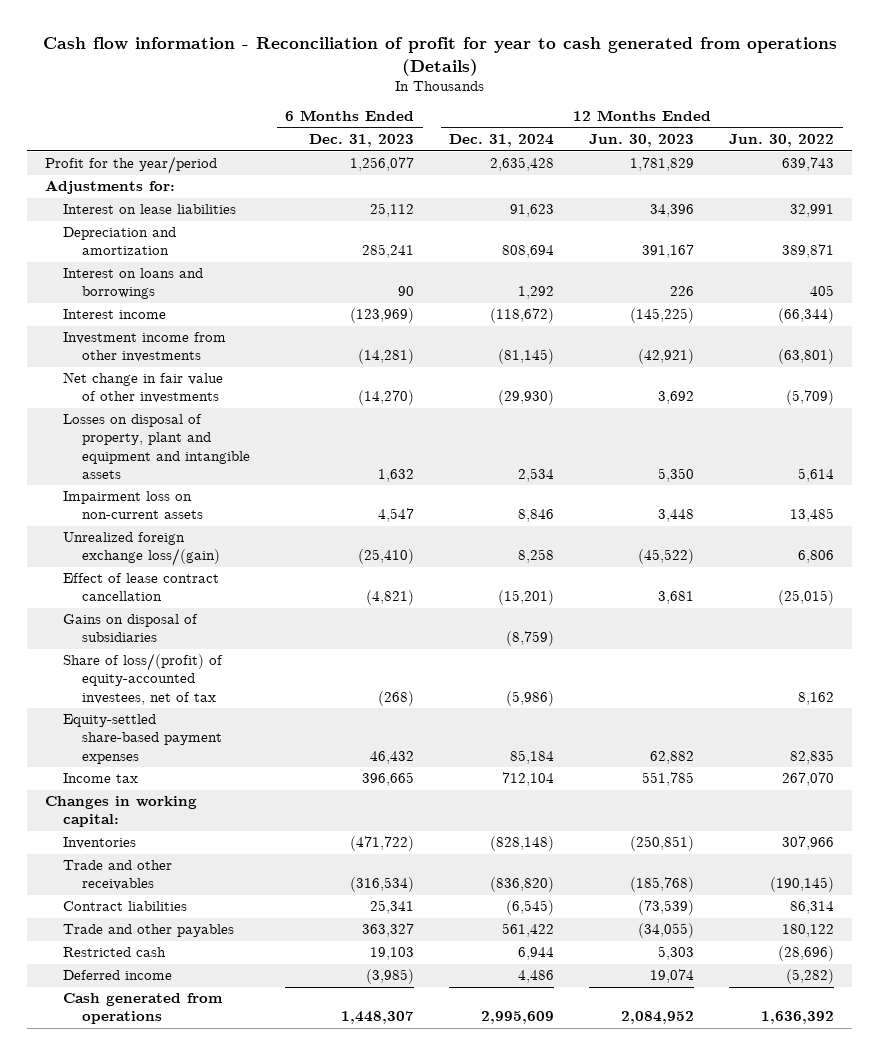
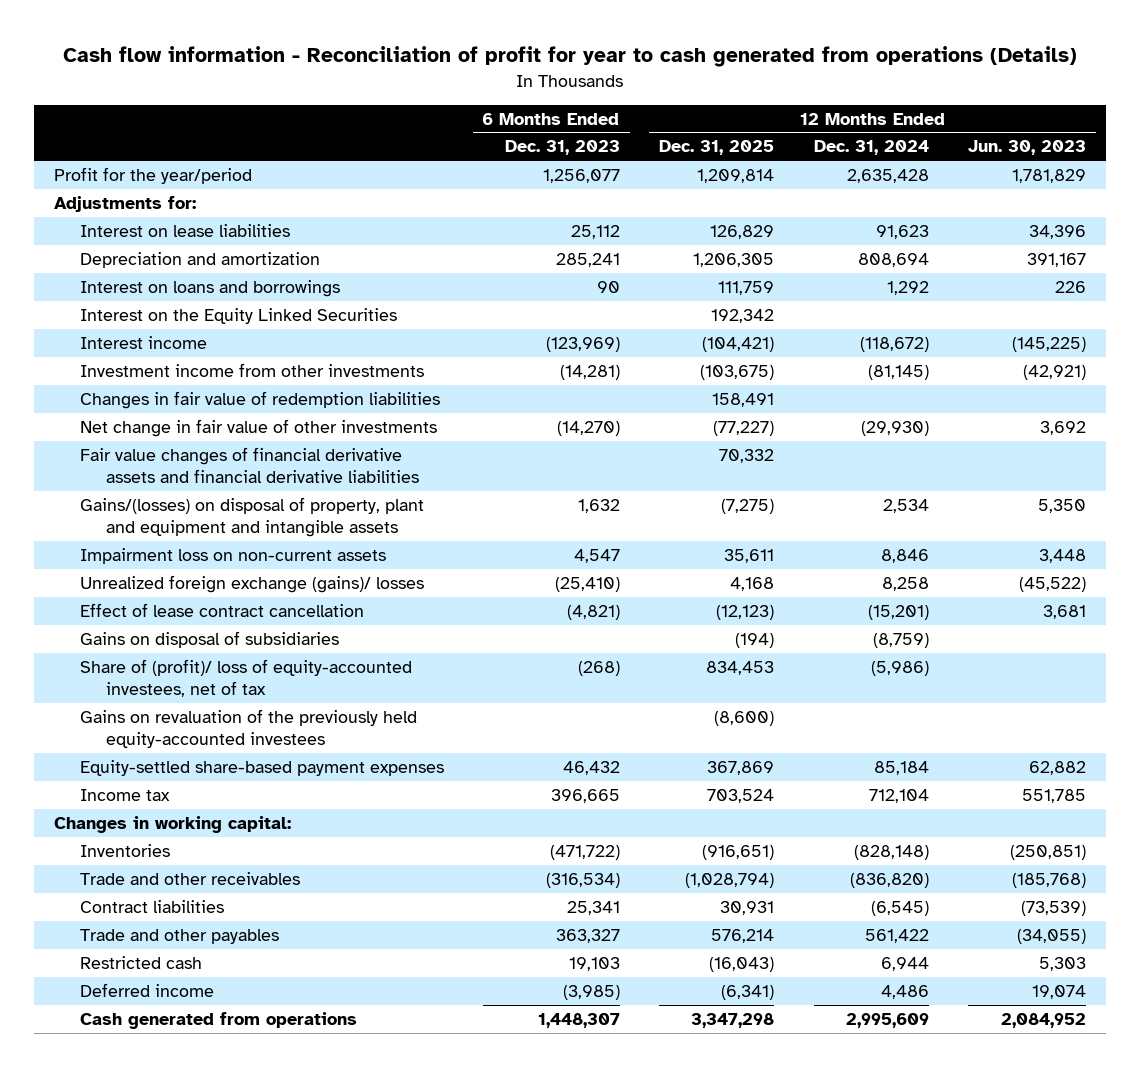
[729,134,835,148] Jun. 30, 2022 -> none
none -> [659,140,775,156] Dec. 31, 2025
none -> [79,307,397,324] Interest on the Equity Linked Securities
none -> [79,390,440,409] Changes in fair value of redemption liabilities
none -> [79,446,419,483] Fair value changes of financial derivative assets and financial derivative liabilities
[63,414,251,479] Losses on disposal of property, plant and equipment and intangible assets -> [79,496,424,537] Gains/(losses) on disposal of property, plant and equipment and intangible assets
[63,532,221,567] Unrealized foreign exchange loss/(gain) -> [79,574,424,593] Unrealized foreign exchange (gains)/ losses
[63,653,224,705] Share of loss/(profit) of equity-accounted investees, net of tax -> [79,658,412,697] Share of (profit)/ loss of equity-accounted investees, net of tax
none -> [79,708,417,748] Gains on revaluation of the previously held equity-accounted investees

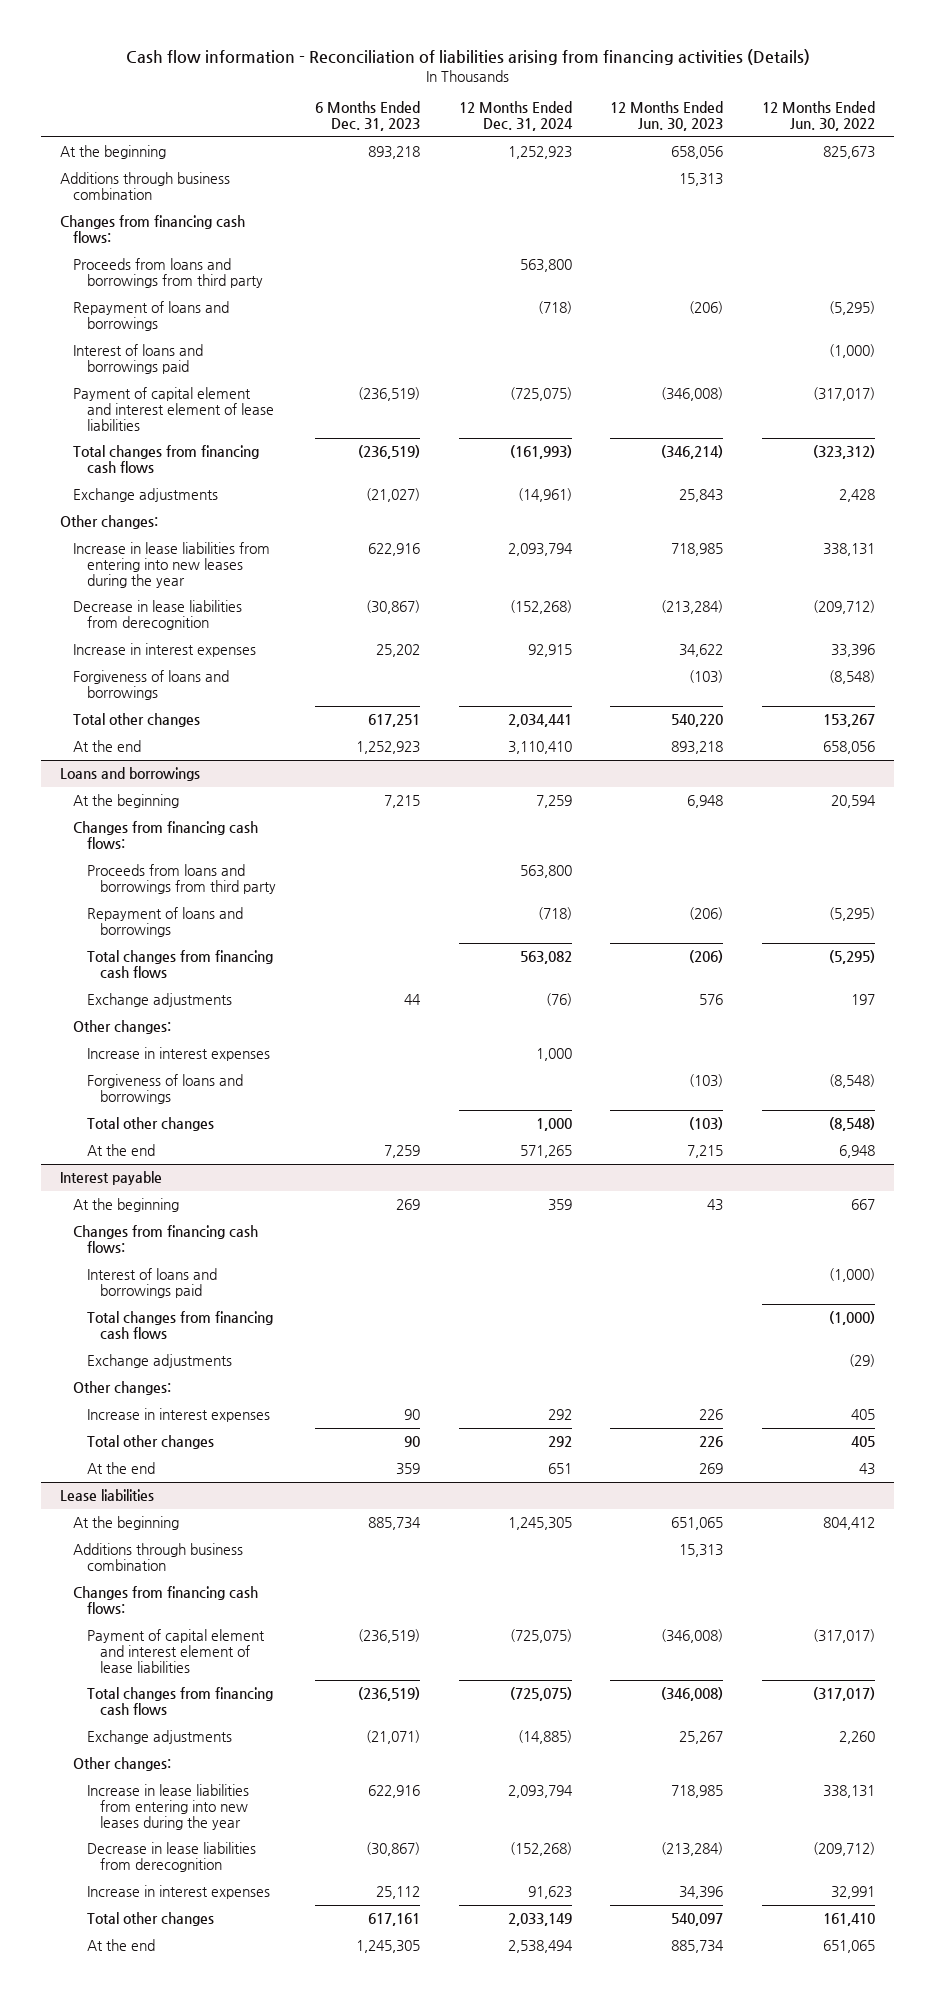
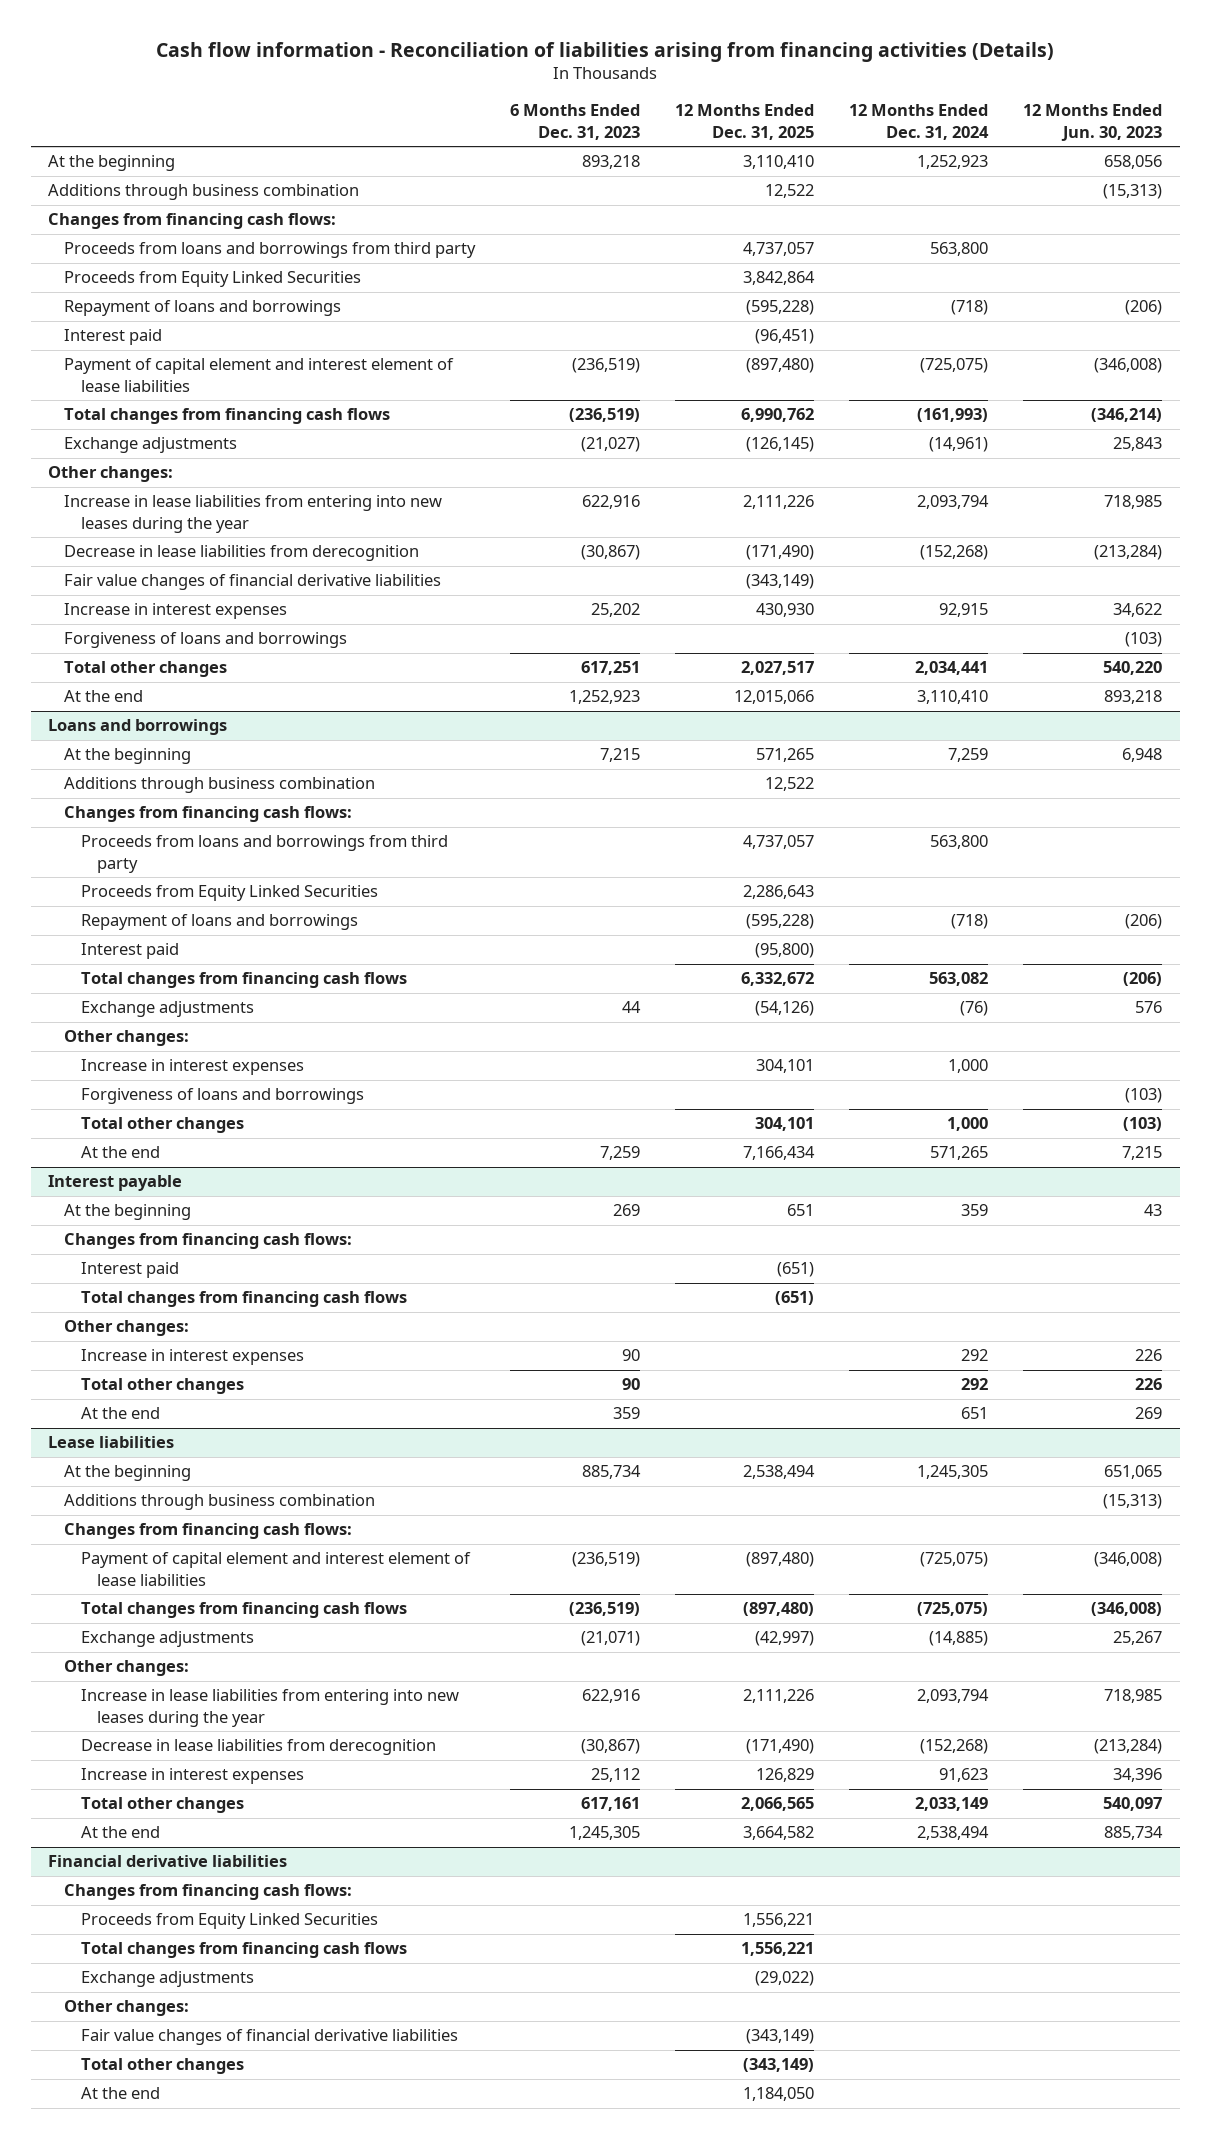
[762,101,876,132] 12 Months Ended Jun. 30, 2022 -> none
none -> [675,104,815,141] 12 Months Ended Dec. 31, 2025
[679,173,724,187] 15,313 -> [1103,184,1163,200] (15,313)
none -> [64,271,362,288] Proceeds from Equity Linked Securities
[73,344,204,375] Interest of loans and borrowings paid -> none
none -> [64,329,163,346] Interest paid
none -> [64,574,442,591] Fair value changes of financial derivative liabilities
none -> [64,777,376,794] Additions through business combination
none -> [80,885,378,902] Proceeds from Equity Linked Securities
none -> [80,943,179,960] Interest paid
[86,1268,217,1299] Interest of loans and borrowings paid -> none
none -> [80,1262,179,1279] Interest paid
[86,1354,232,1369] Exchange adjustments -> none
[679,1544,724,1558] 15,313 -> [1103,1494,1163,1510] (15,313)
none -> [48,1855,288,1868] Financial derivative liabilities
none -> [64,1884,353,1901] Changes from financing cash flows:
none -> [80,1913,378,1930] Proceeds from Equity Linked Securities
none -> [80,1942,407,1959] Total changes from financing cash flows
none -> [80,1971,254,1988] Exchange adjustments
none -> [64,2000,190,2017] Other changes:
none -> [80,2029,458,2046] Fair value changes of financial derivative liabilities
none -> [80,2058,244,2075] Total other changes
none -> [80,2087,160,2100] At the end

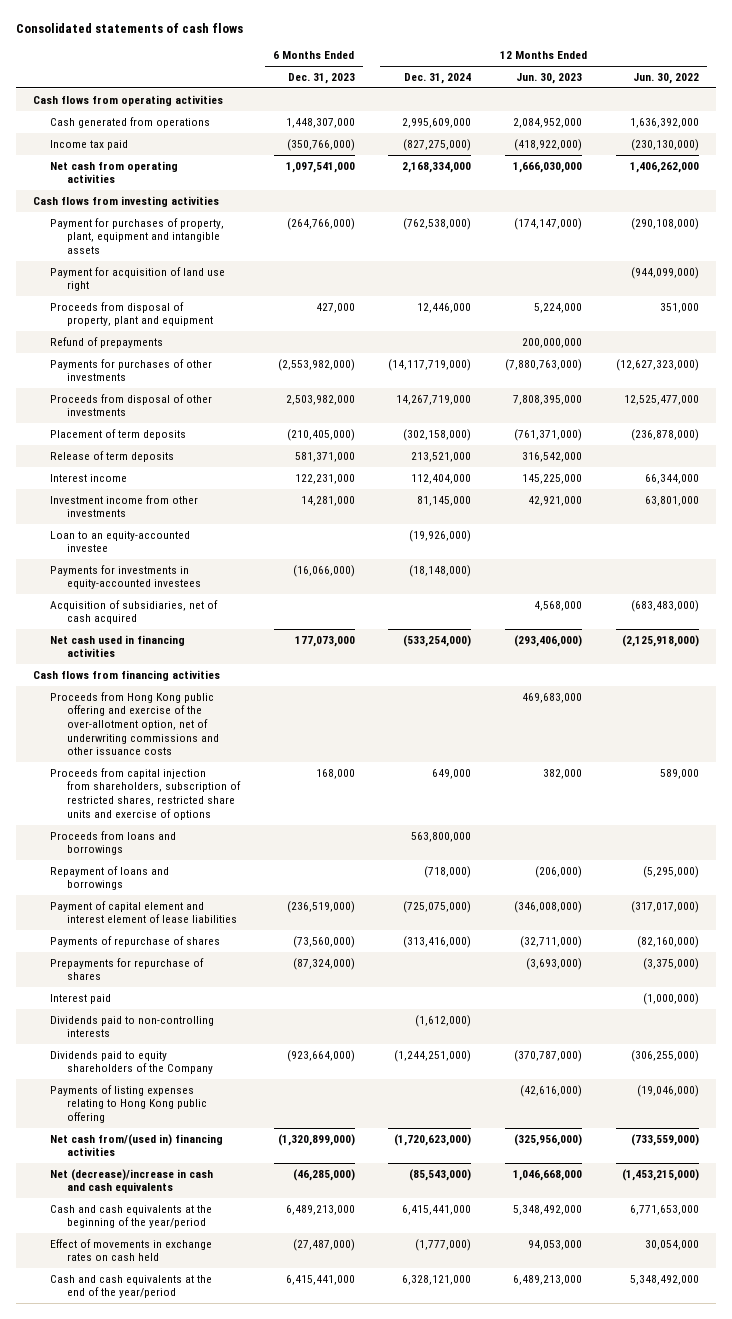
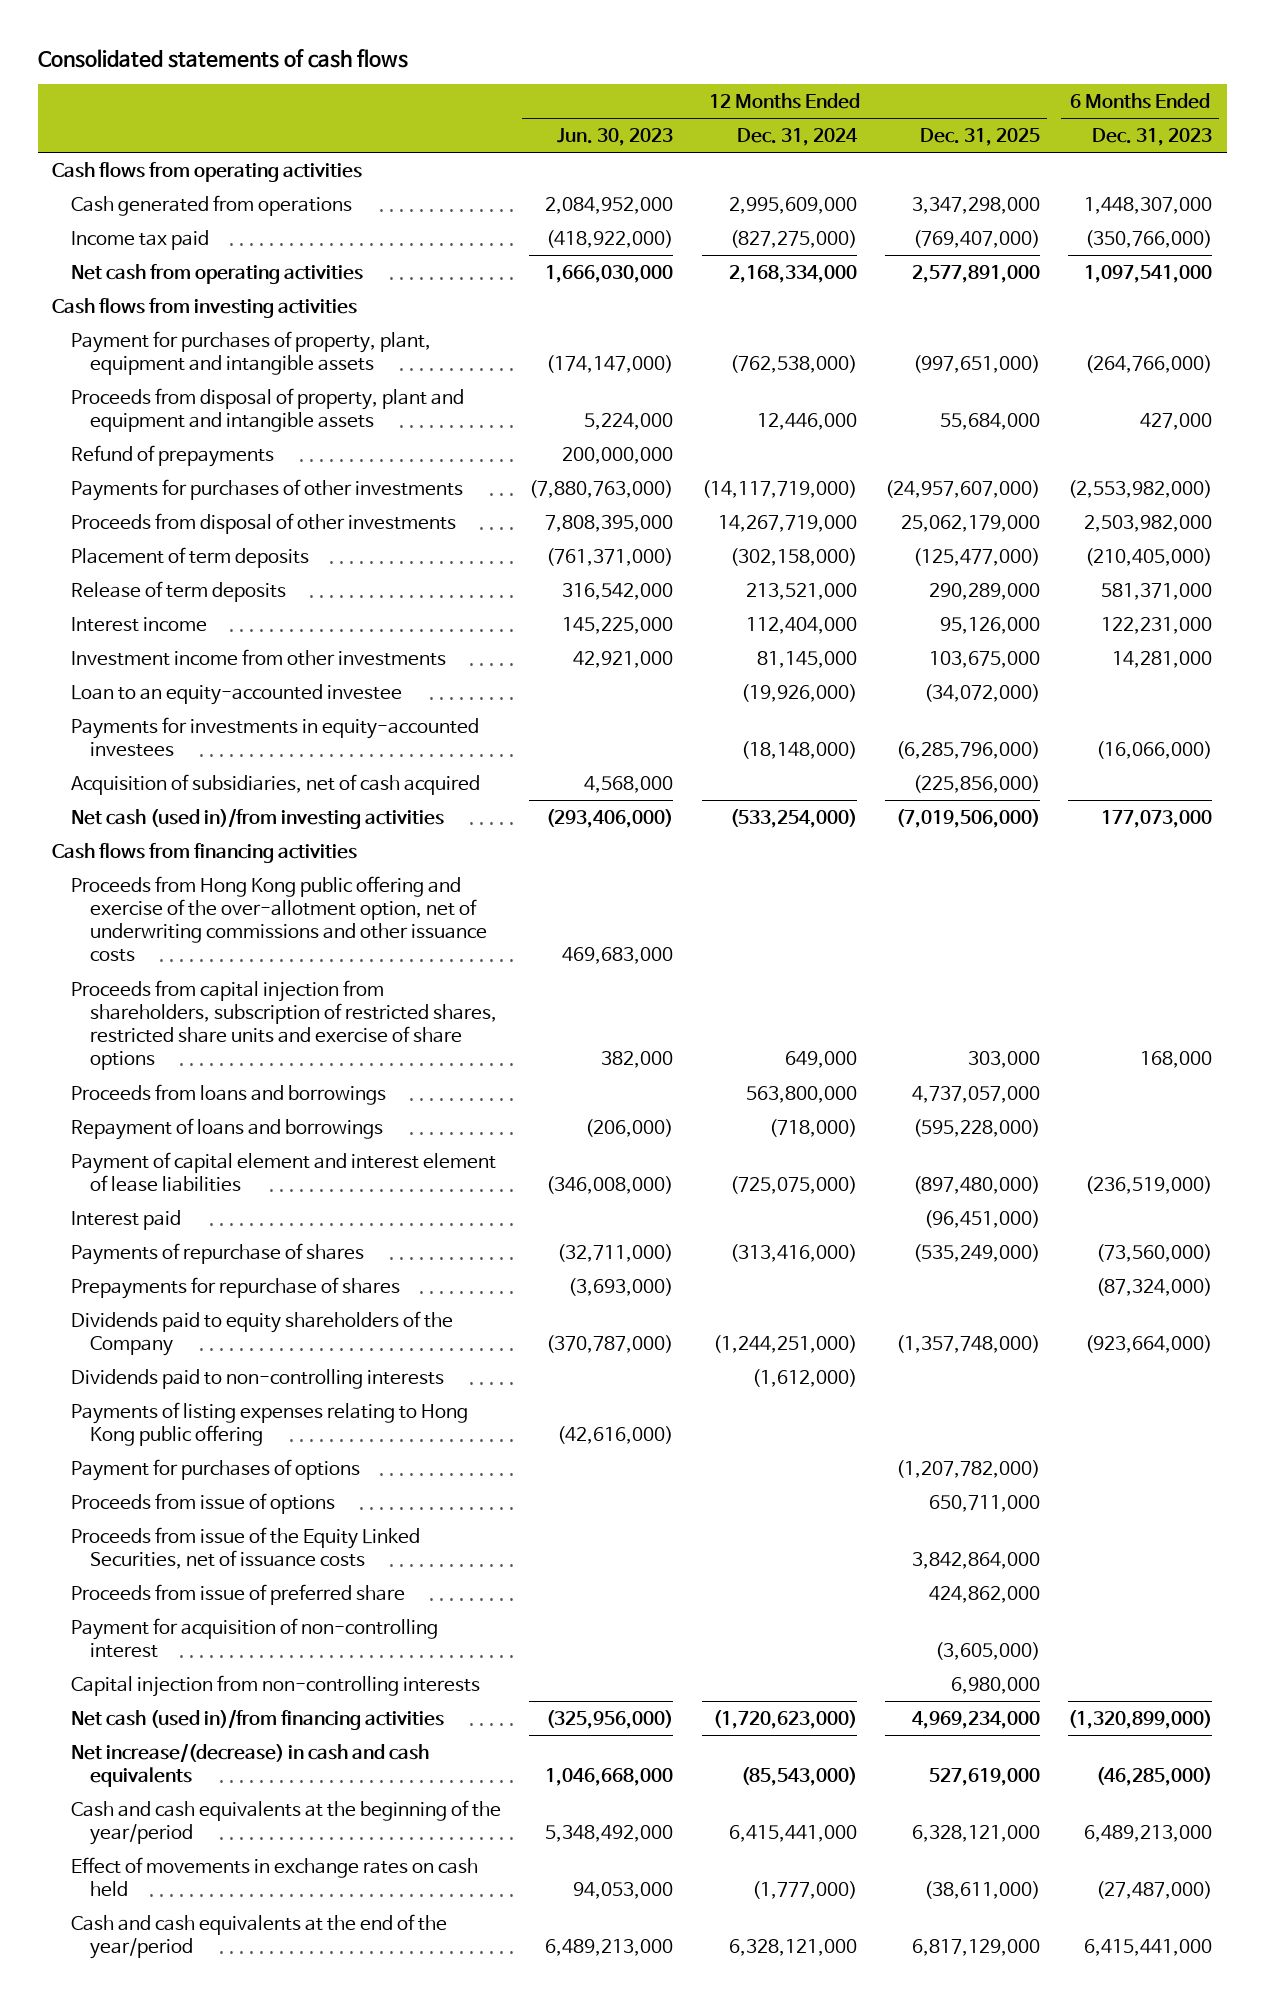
[632,73,699,85] Jun. 30, 2022 -> none
none -> [920,127,1041,146] Dec. 31, 2025
[49,266,225,292] Payment for acquisition of land use right -> none
[49,301,213,327] Proceeds from disposal of property, plant and equipment -> [70,387,464,432] Proceeds from disposal of property, plant and equipment and intangible assets
[49,634,185,658] Net cash used in financing activities -> [70,807,444,829] Net cash (used in)/from investing activities
[49,767,241,820] Proceeds from capital injection from shareholders, subscription of restricted shares, restricted share units and exercise of options -> [70,979,498,1071] Proceeds from capital injection from shareholders, subscription of restricted shares, restricted share units and exercise of share options
[49,993,111,1004] Interest paid -> [70,1209,181,1230] Interest paid
[49,1015,214,1038] Dividends paid to non-controlling interests -> [70,1368,444,1389] Dividends paid to non-controlling interests
none -> [70,1458,360,1481] Payment for purchases of options
none -> [70,1492,335,1514] Proceeds from issue of options
none -> [70,1526,420,1569] Proceeds from issue of the Equity Linked Securities, net of issuance costs
none -> [70,1583,405,1605] Proceeds from issue of preferred share
none -> [70,1617,438,1658] Payment for acquisition of non-controlling interest
none -> [70,1674,480,1697] Capital injection from non-controlling interests
[49,1133,223,1157] Net cash from/(used in) financing activities -> [70,1708,444,1730] Net cash (used in)/from financing activities
[49,1168,213,1194] Net (decrease)/increase in cash and cash equivalents -> [70,1742,429,1787] Net increase/(decrease) in cash and cash equivalents

